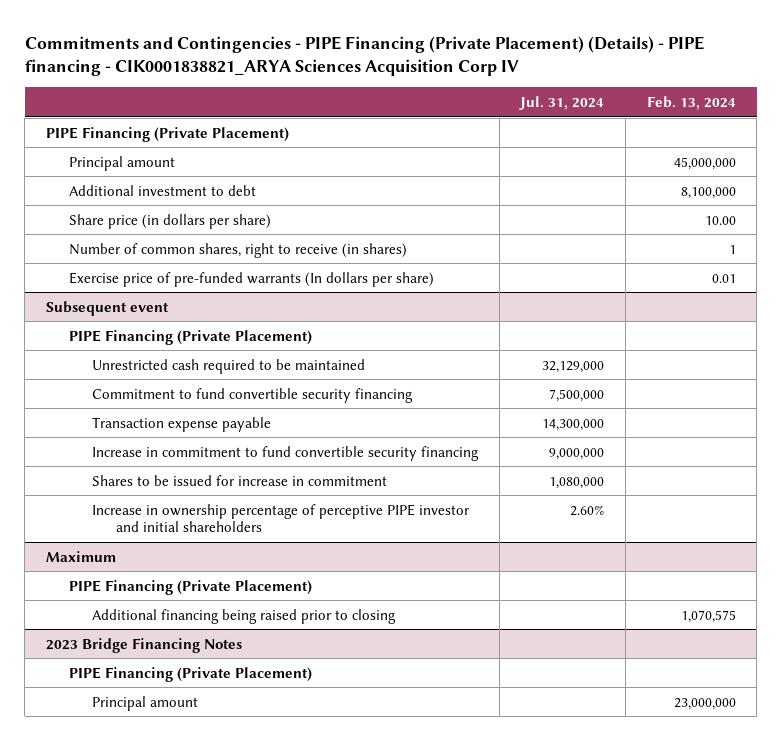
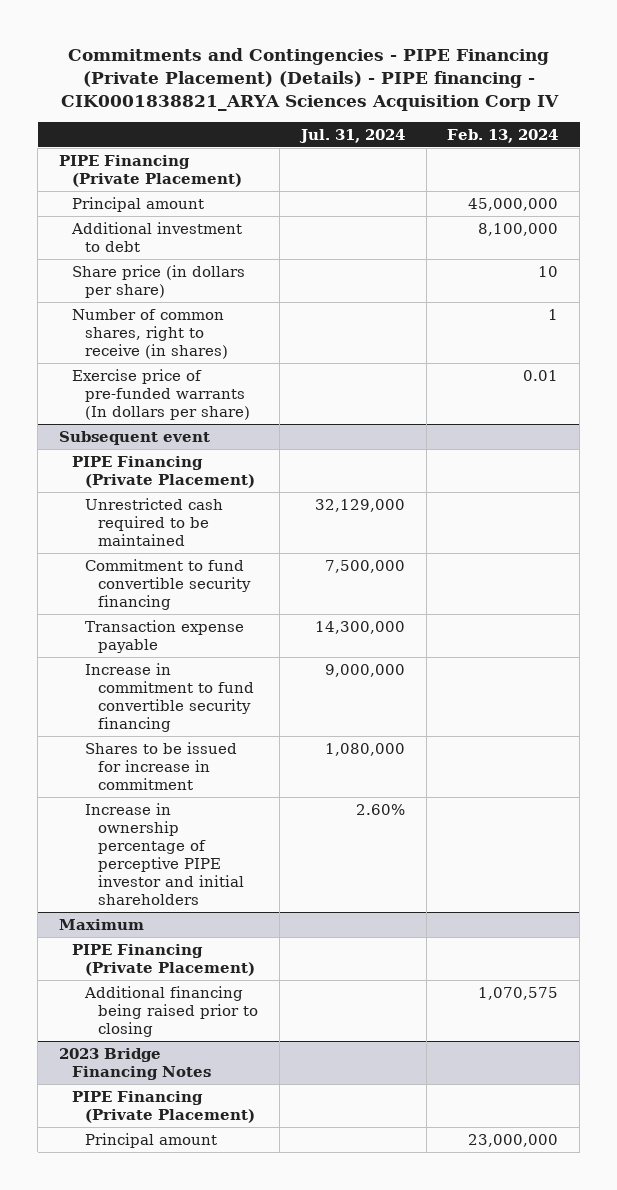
[704,215,736,225] 10.00 -> [538,265,559,277] 10

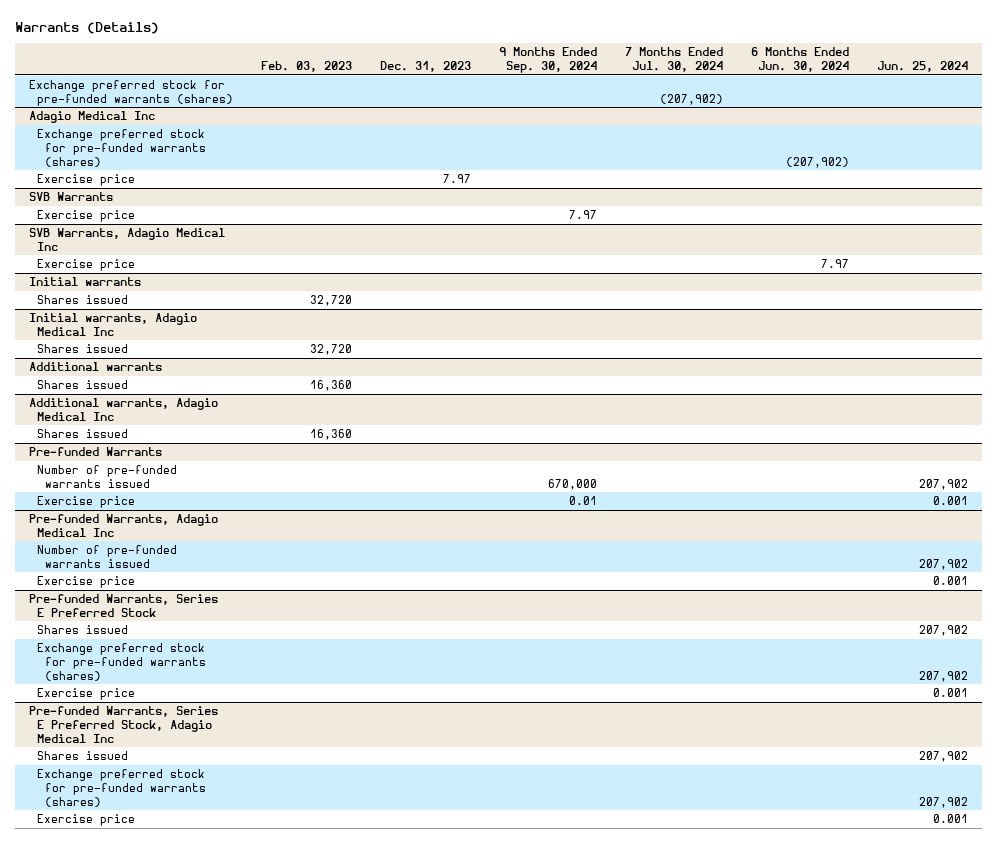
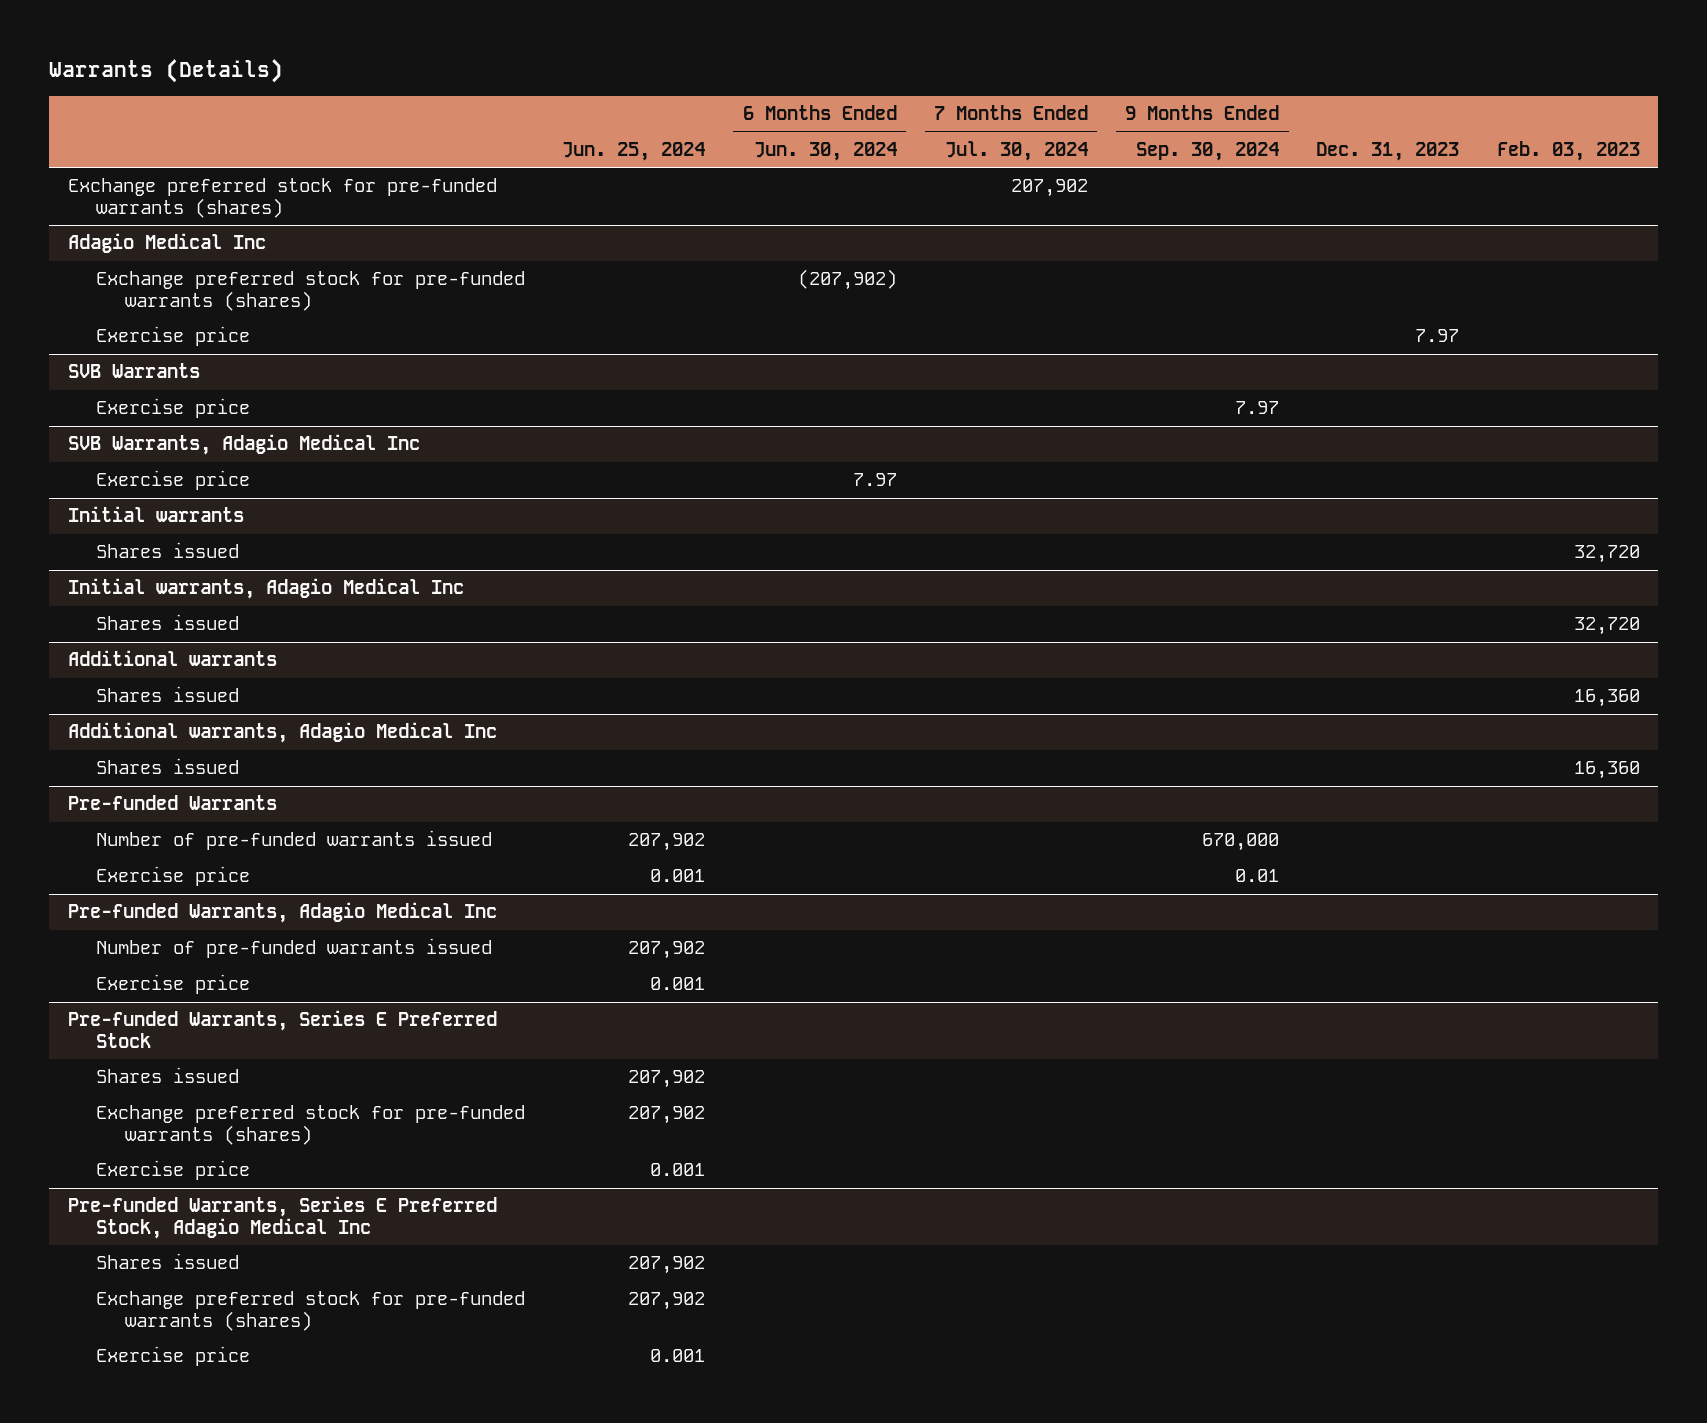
[660,93,724,105] (207,902) -> [1010,179,1088,198] 207,902

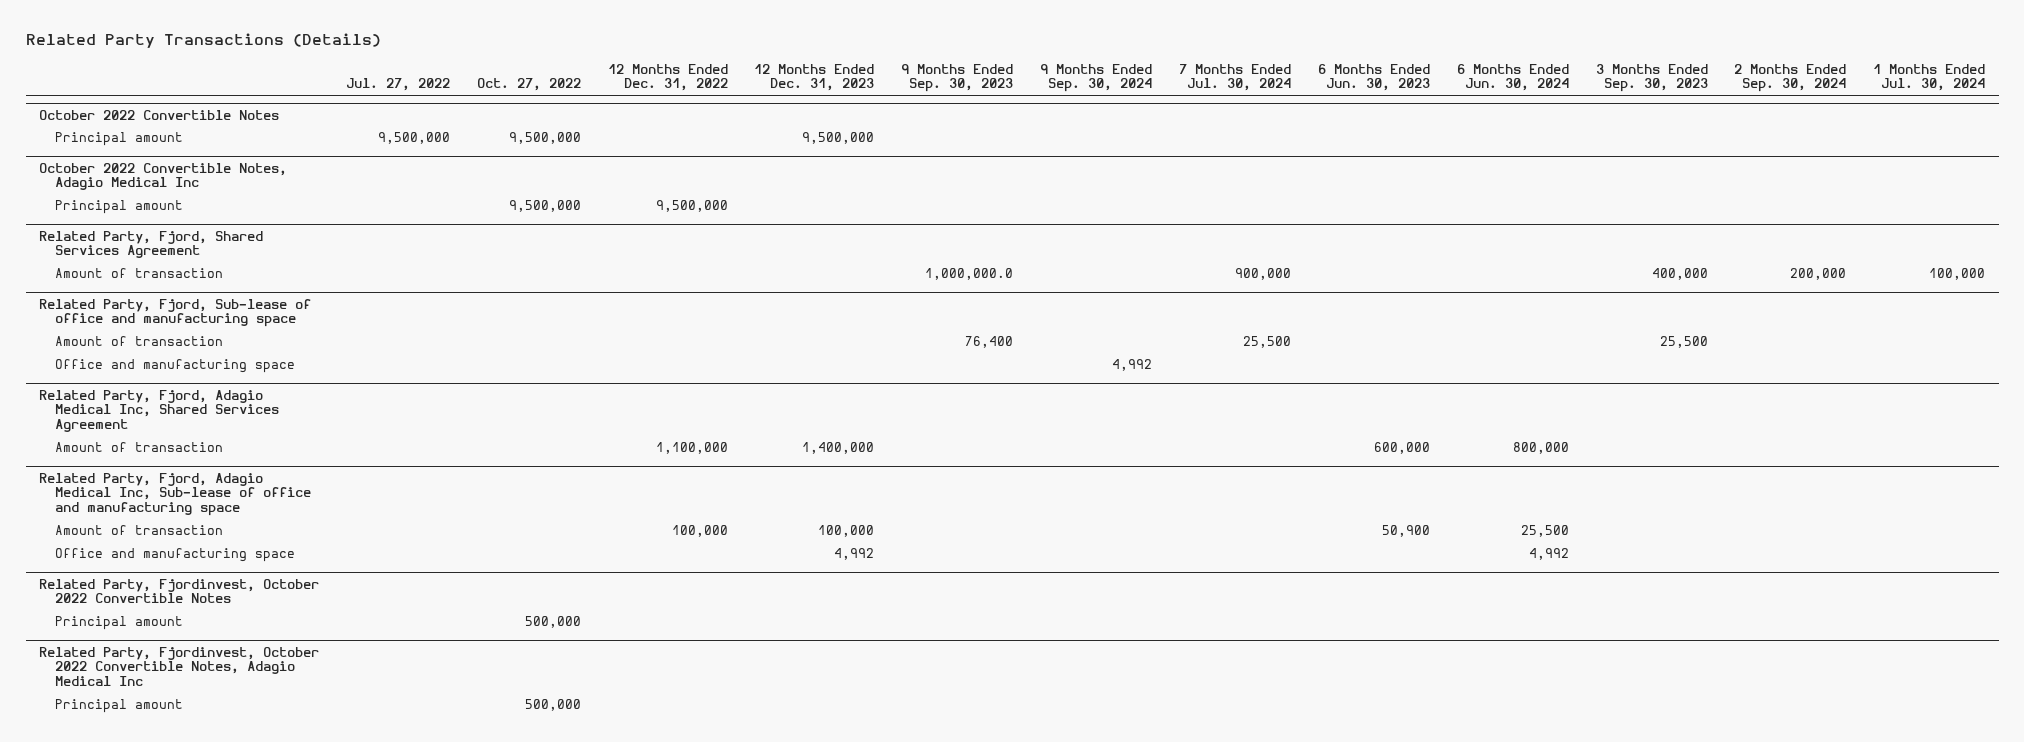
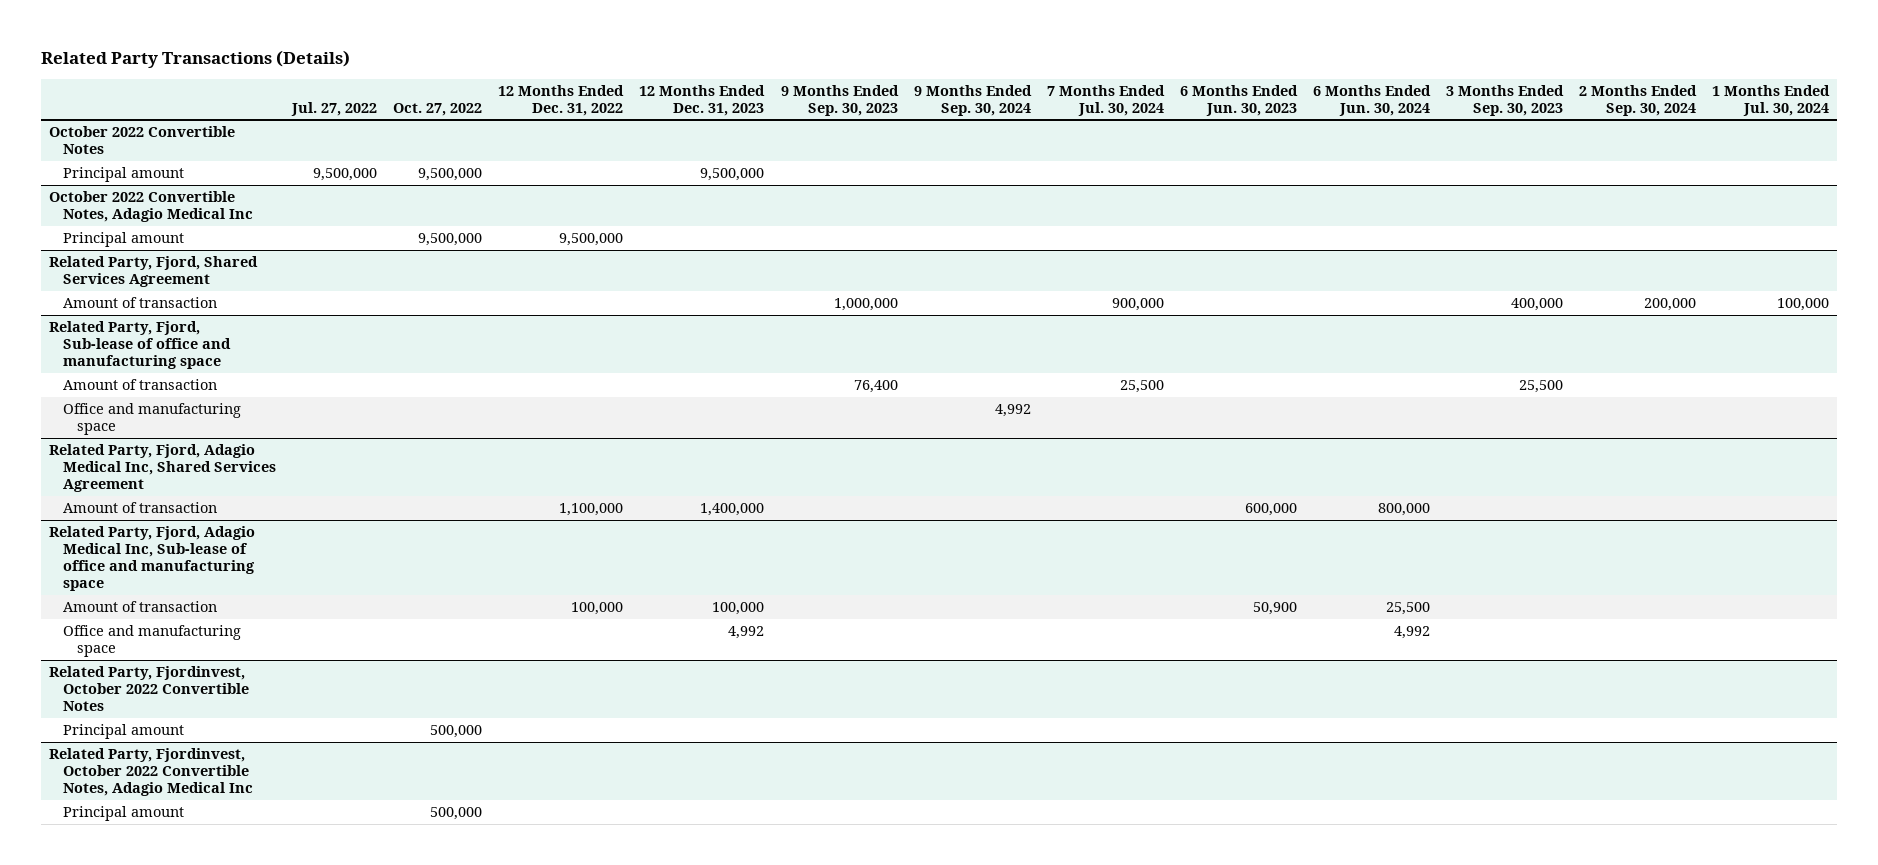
[925,268,1014,281] 1,000,000.0 -> [833,298,898,312] 1,000,000

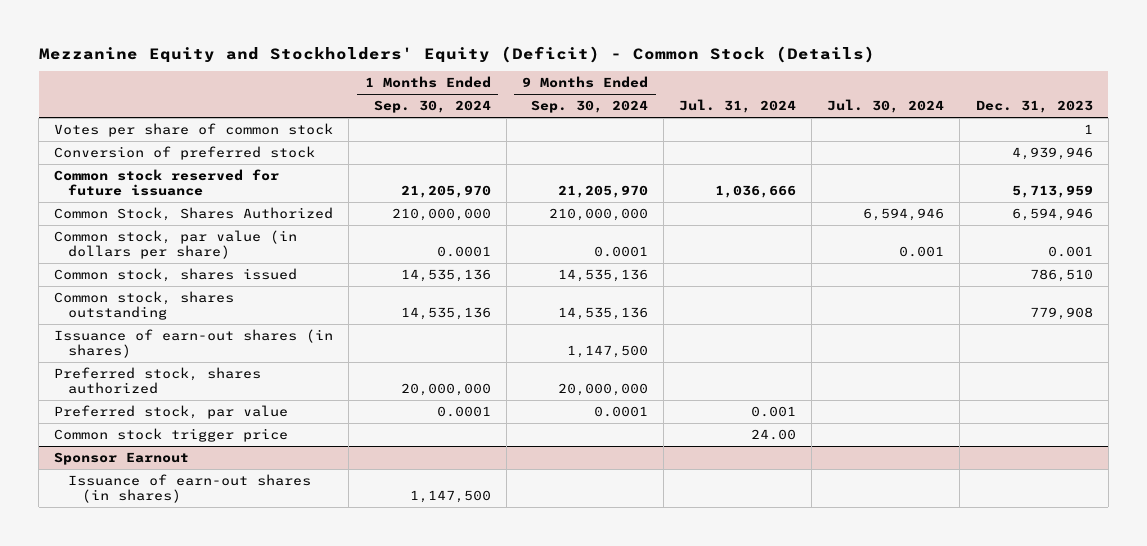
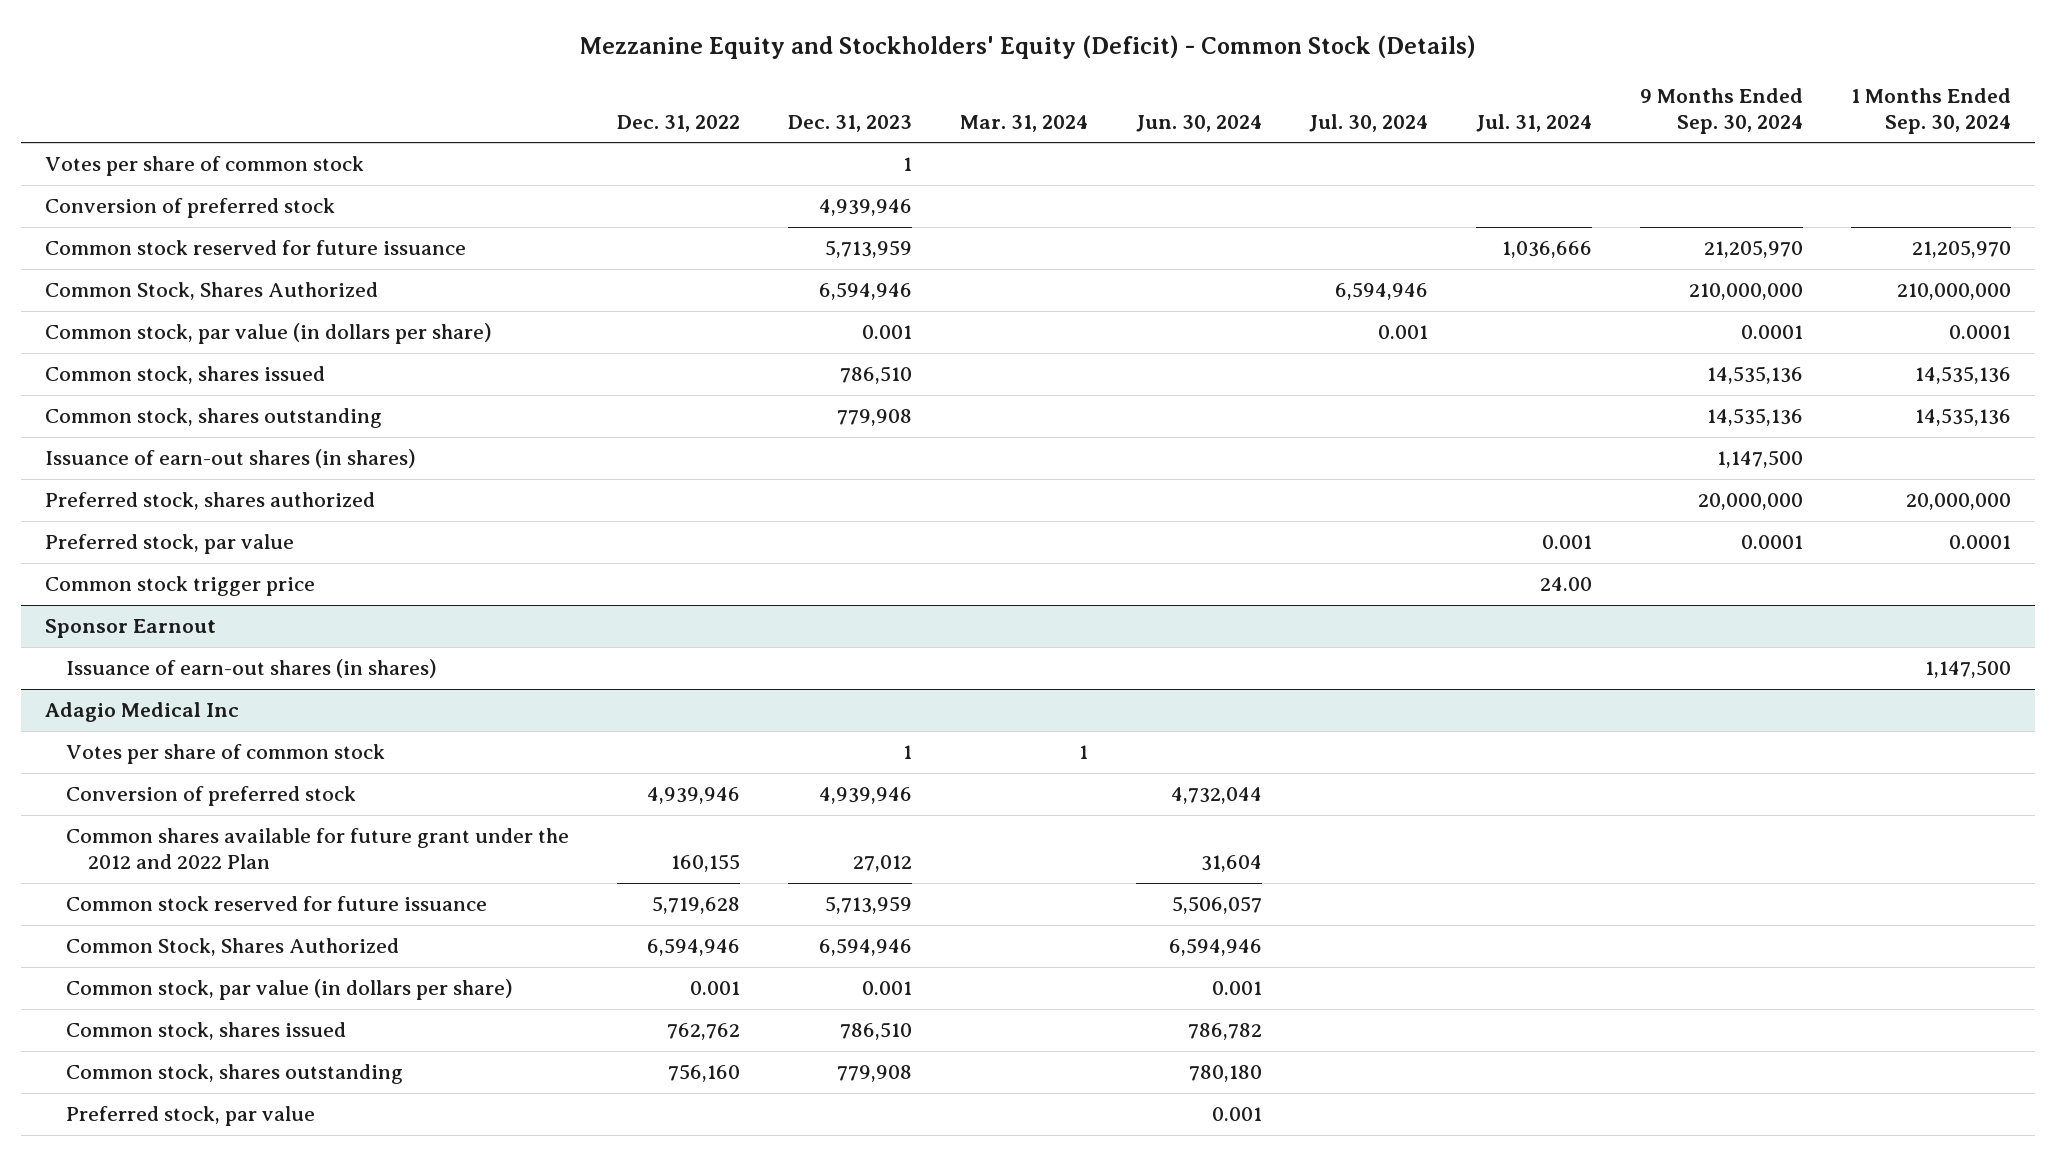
none -> [617,114,741,132] Dec. 31, 2022
none -> [959,114,1088,132] Mar. 31, 2024
none -> [1135,114,1262,132] Jun. 30, 2024
none -> [44,702,239,723] Adagio Medical Inc
none -> [66,744,386,765] Votes per share of common stock
none -> [66,786,357,807] Conversion of preferred stock
none -> [66,828,570,870] Common shares available for future grant under the 2012 and 2022 Plan
none -> [66,896,488,912] Common stock reserved for future issuance
none -> [66,938,400,957] Common Stock, Shares Authorized
none -> [66,979,514,1001] Common stock, par value (in dollars per share)
none -> [66,1022,347,1041] Common stock, shares issued
none -> [66,1064,404,1085] Common stock, shares outstanding
none -> [66,1106,316,1127] Preferred stock, par value

